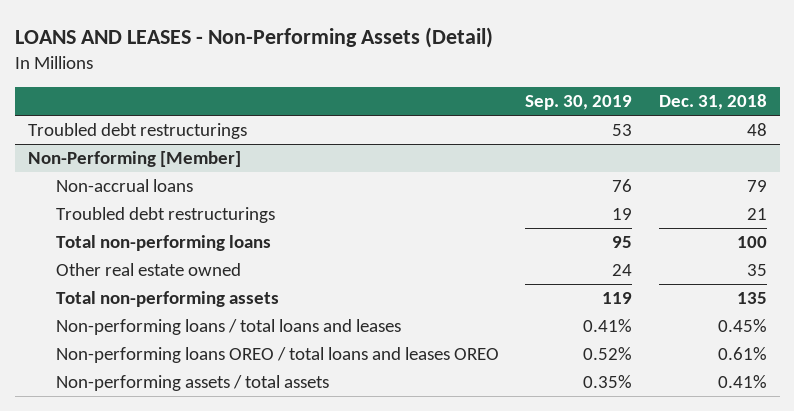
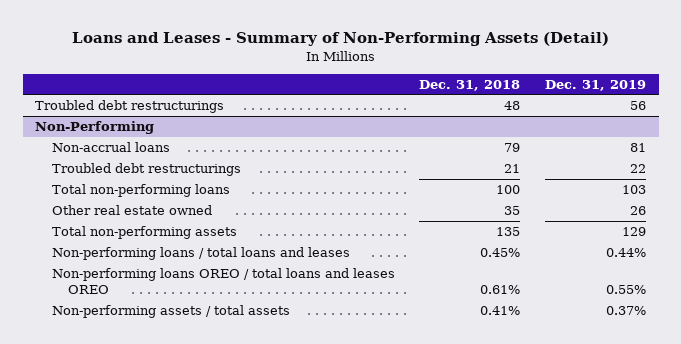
[14,26,493,48] LOANS AND LEASES - Non-Performing Assets (Detail) -> [71,32,609,47] Loans and Leases - Summary of Non-Performing Assets (Detail)
[525,95,633,111] Sep. 30, 2019 -> none
none -> [545,79,647,91] Dec. 31, 2019
[27,151,241,168] Non-Performing [Member] -> [35,121,155,135] Non-Performing

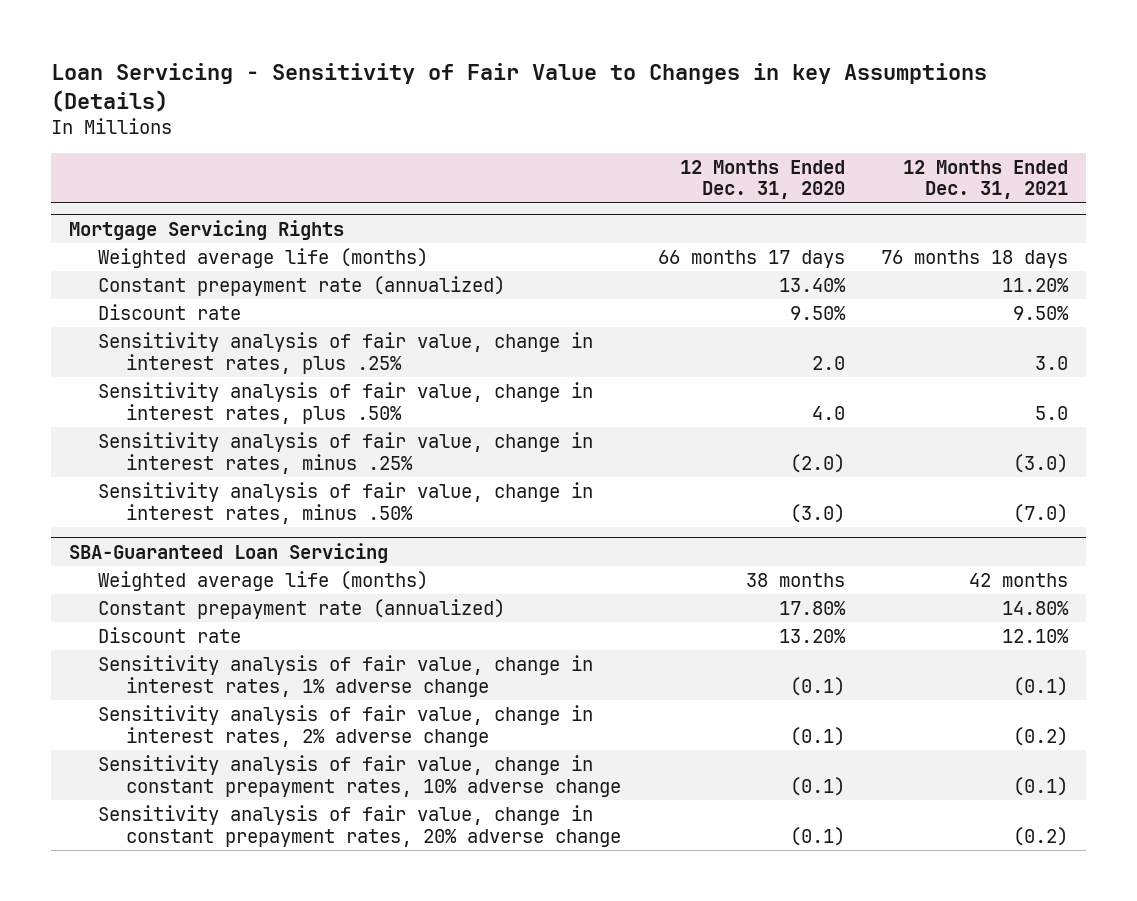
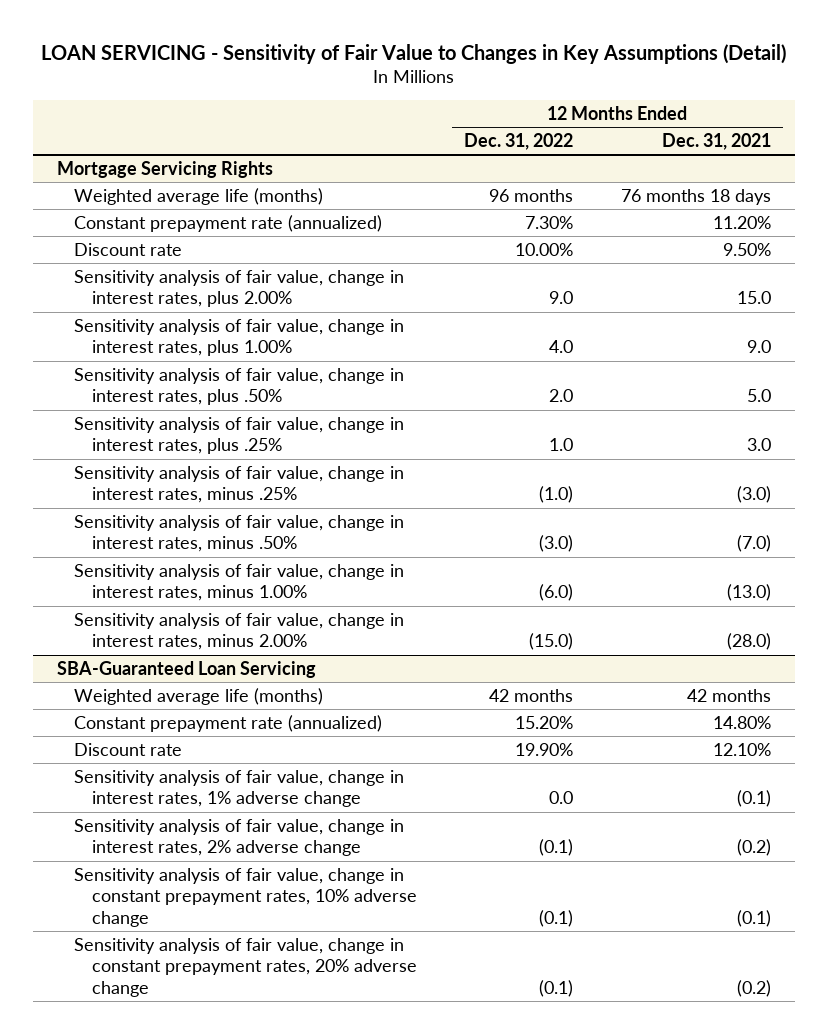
[51,62,988,112] Loan Servicing - Sensitivity of Fair Value to Changes in key Assumptions (Details) -> [40,43,786,64] LOAN SERVICING - Sensitivity of Fair Value to Changes in Key Assumptions (Detail)
[679,159,845,200] 12 Months Ended Dec. 31, 2020 -> none
none -> [464,132,574,150] Dec. 31, 2022
none -> [74,269,405,308] Sensitivity analysis of fair value, change in interest rates, plus 2.00%
none -> [74,318,405,357] Sensitivity analysis of fair value, change in interest rates, plus 1.00%
[97,331,593,374] Sensitivity analysis of fair value, change in interest rates, plus .25% -> [74,416,405,455] Sensitivity analysis of fair value, change in interest rates, plus .25%
none -> [74,563,405,602] Sensitivity analysis of fair value, change in interest rates, minus 1.00%
none -> [74,612,405,651] Sensitivity analysis of fair value, change in interest rates, minus 2.00%

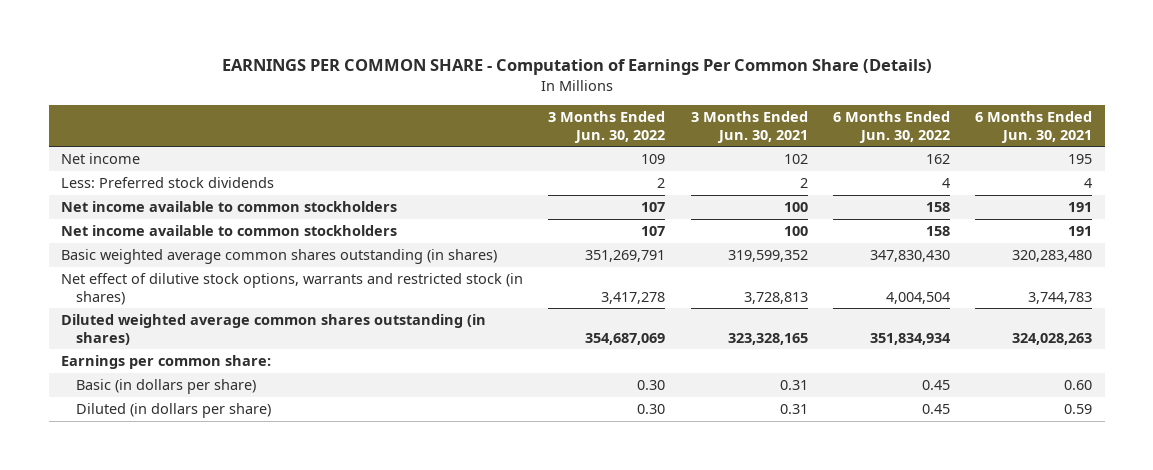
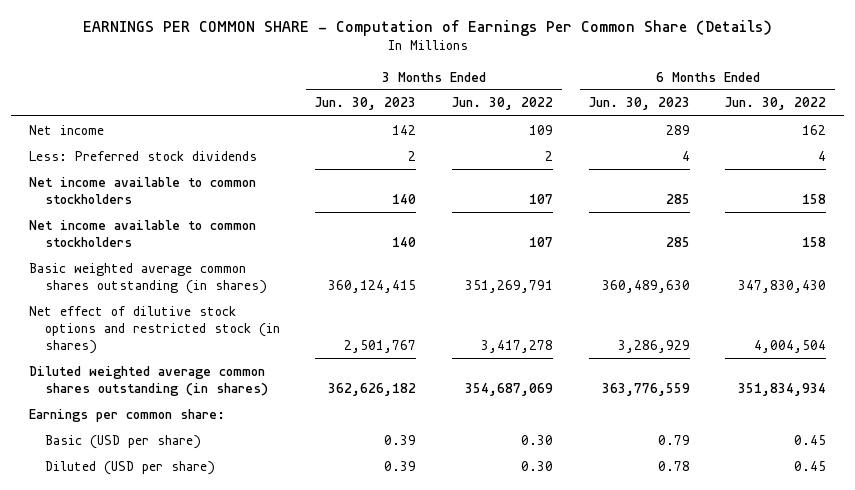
[690,111,808,143] 3 Months Ended Jun. 30, 2021 -> none
[975,111,1093,143] 6 Months Ended Jun. 30, 2021 -> none
none -> [315,97,417,111] Jun. 30, 2023
none -> [588,97,690,111] Jun. 30, 2023
[61,272,524,305] Net effect of dilutive stock options, warrants and restricted stock (in shares) -> [29,305,280,355] Net effect of dilutive stock options and restricted stock (in shares)
[76,378,257,394] Basic (in dollars per share) -> [44,434,201,449] Basic (USD per share)
[76,402,272,418] Diluted (in dollars per share) -> [44,460,215,475] Diluted (USD per share)

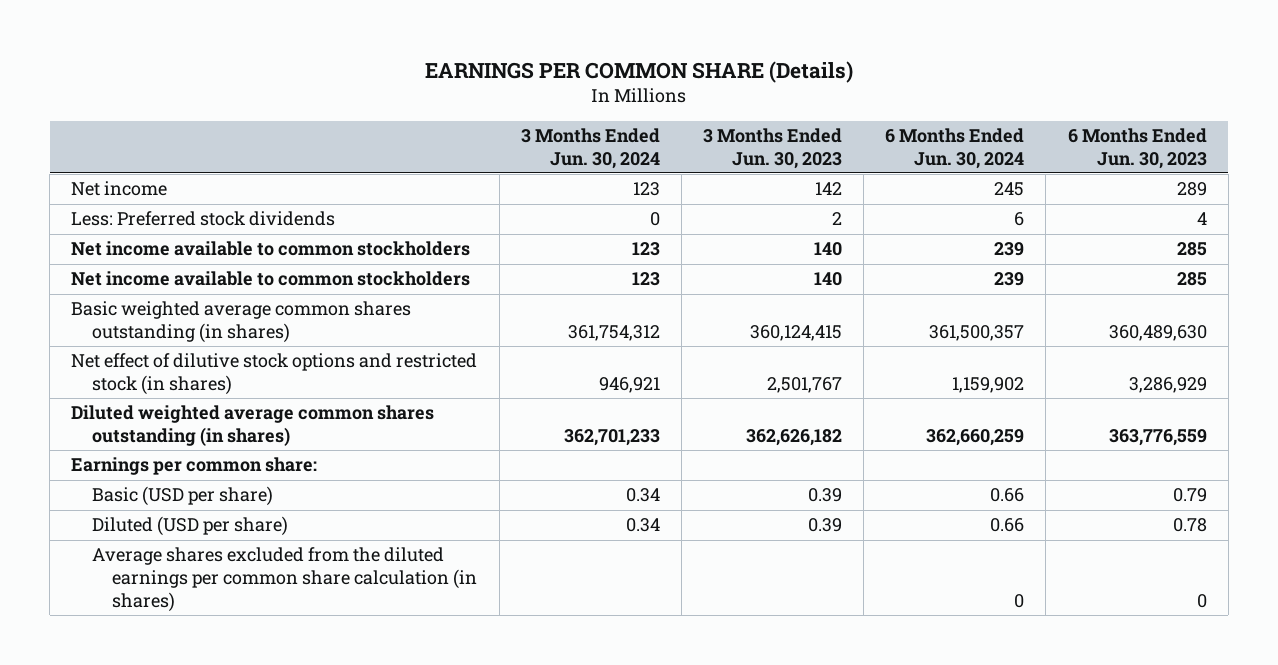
[82,20,772,37] EARNINGS PER COMMON SHARE - Computation of Earnings Per Common Share (Details) -> [425,60,854,83] EARNINGS PER COMMON SHARE (Details)
[452,97,554,111] Jun. 30, 2022 -> none
[725,97,827,111] Jun. 30, 2022 -> none
none -> [520,127,660,169] 3 Months Ended Jun. 30, 2024
none -> [885,127,1025,169] 6 Months Ended Jun. 30, 2024
none -> [91,547,477,612] Average shares excluded from the diluted earnings per common share calculation (in shares)

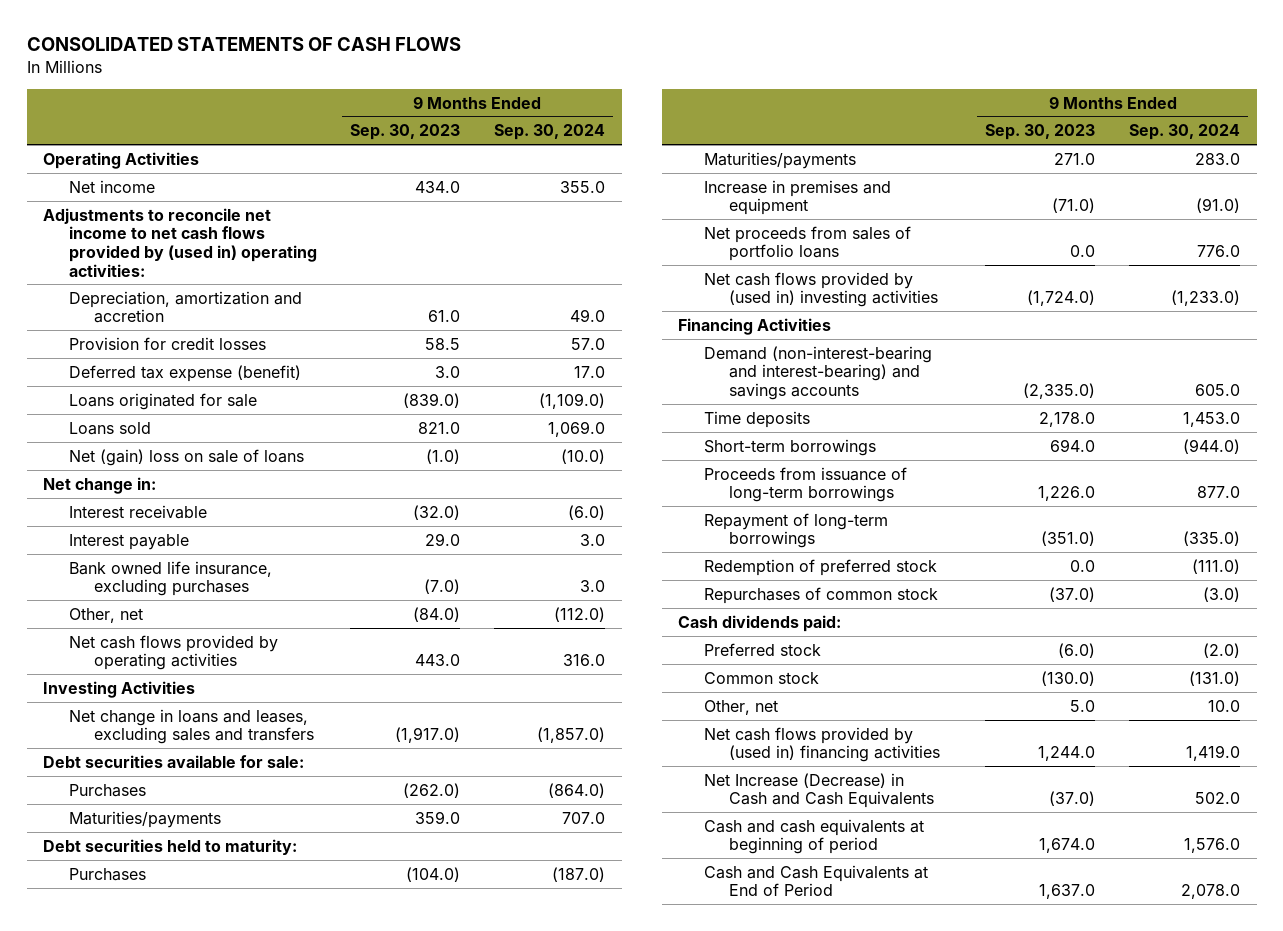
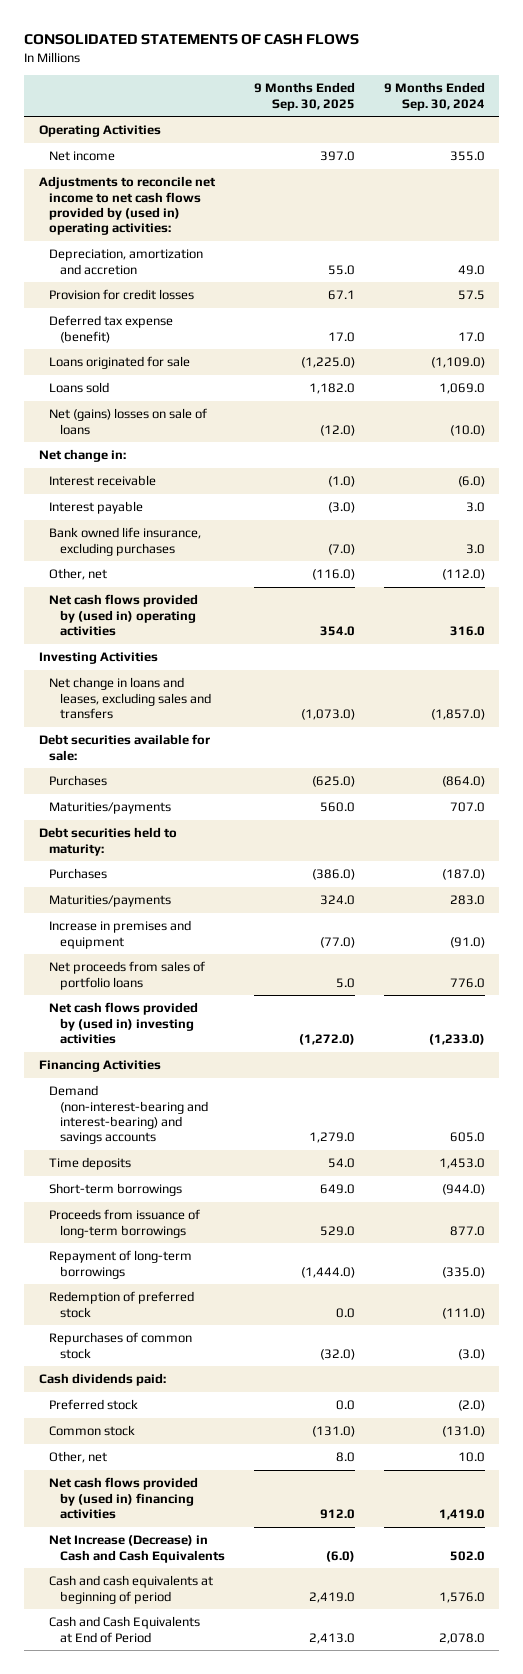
[350,124,461,141] Sep. 30, 2023 -> none
none -> [253,82,355,111] 9 Months Ended Sep. 30, 2025
[570,337,605,350] 57.0 -> [457,290,485,301] 57.5
[68,448,304,466] Net (gain) loss on sale of loans -> [49,408,208,435] Net (gains) losses on sale of loans
[68,634,278,671] Net cash flows provided by operating activities -> [49,594,199,637] Net cash flows provided by (used in) operating activities

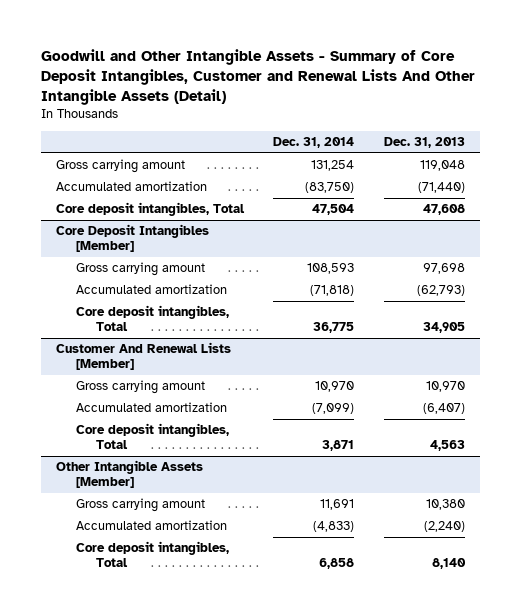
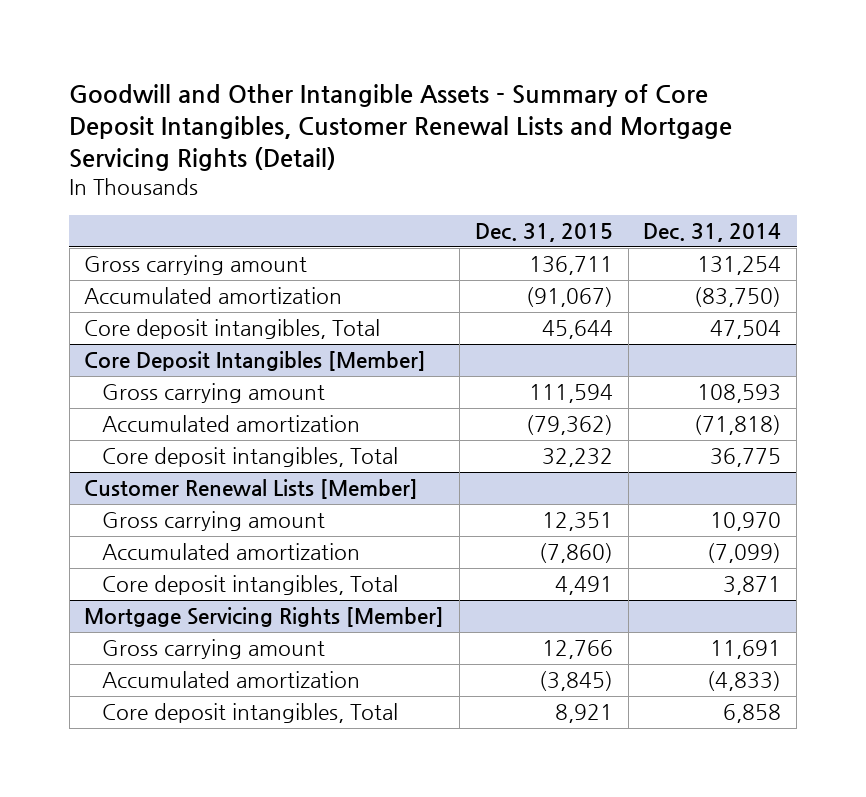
[40,48,475,105] Goodwill and Other Intangible Assets - Summary of Core Deposit Intangibles, Customer and Renewal Lists And Other Intangible Assets (Detail) -> [69,83,733,172] Goodwill and Other Intangible Assets - Summary of Core Deposit Intangibles, Customer Renewal Lists and Mortgage Servicing Rights (Detail)
[384,137,466,149] Dec. 31, 2013 -> none
none -> [474,223,613,243] Dec. 31, 2015
[55,342,231,371] Customer And Renewal Lists [Member] -> [84,479,419,500] Customer Renewal Lists [Member]
[55,460,203,489] Other Intangible Assets [Member] -> none
none -> [84,607,445,628] Mortgage Servicing Rights [Member]

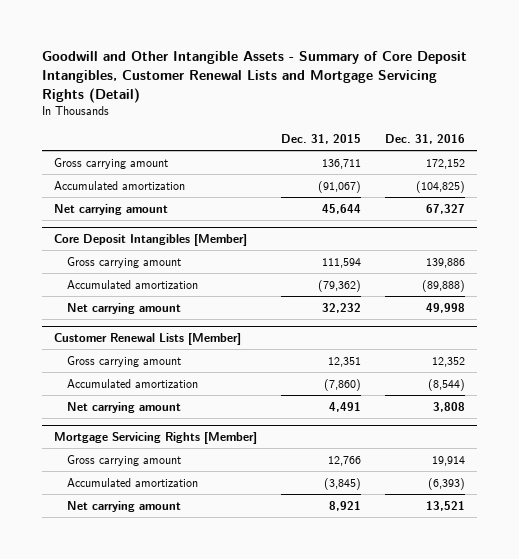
[643,223,782,243] Dec. 31, 2014 -> none
none -> [385,134,466,145] Dec. 31, 2016
[84,319,381,340] Core deposit intangibles, Total -> [53,203,168,215] Net carrying amount
[102,447,399,468] Core deposit intangibles, Total -> [67,302,182,314] Net carrying amount
[102,575,399,596] Core deposit intangibles, Total -> [67,401,182,413] Net carrying amount
[102,703,399,724] Core deposit intangibles, Total -> [67,500,182,512] Net carrying amount

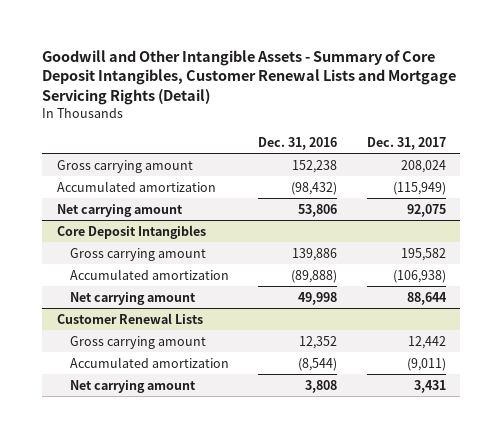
[281,134,362,145] Dec. 31, 2015 -> none
none -> [366,136,446,150] Dec. 31, 2017
[426,158,466,169] 172,152 -> [292,159,338,173] 152,238
[416,180,466,193] (104,825) -> [291,181,338,195] (98,432)
[426,203,466,214] 67,327 -> [298,203,338,217] 53,806
[53,234,247,247] Core Deposit Intangibles [Member] -> [56,224,206,239] Core Deposit Intangibles
[53,333,241,346] Customer Renewal Lists [Member] -> [56,312,203,324] Customer Renewal Lists
[53,432,257,445] Mortgage Servicing Rights [Member] -> none
[67,454,182,466] Gross carrying amount -> none
[67,477,199,487] Accumulated amortization -> none
[67,500,182,512] Net carrying amount -> none

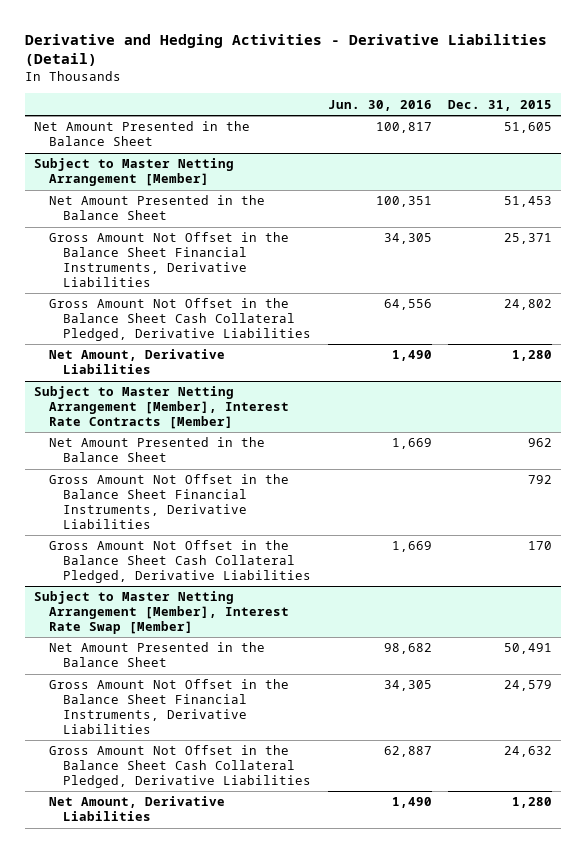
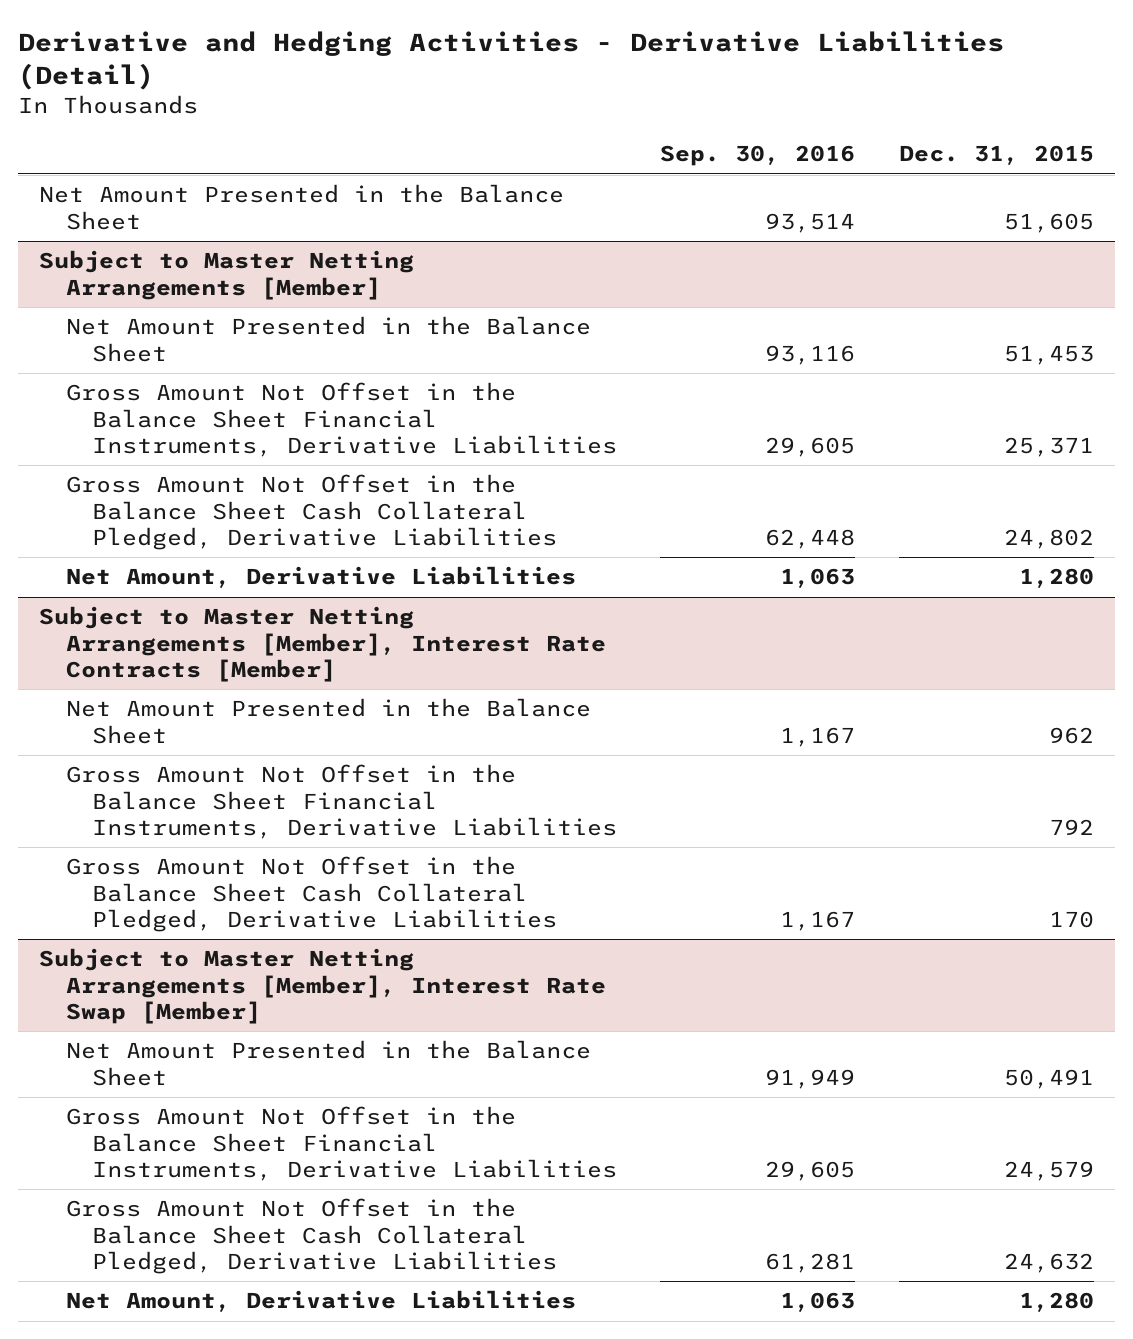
[327,99,432,111] Jun. 30, 2016 -> none
none -> [660,145,856,167] Sep. 30, 2016
[33,158,234,187] Subject to Master Netting Arrangement [Member] -> [39,250,415,300] Subject to Master Netting Arrangements [Member]
[33,386,289,430] Subject to Master Netting Arrangement [Member], Interest Rate Contracts [Member] -> [39,606,606,682] Subject to Master Netting Arrangements [Member], Interest Rate Contracts [Member]
[33,591,289,635] Subject to Master Netting Arrangement [Member], Interest Rate Swap [Member] -> [39,948,606,1024] Subject to Master Netting Arrangements [Member], Interest Rate Swap [Member]

